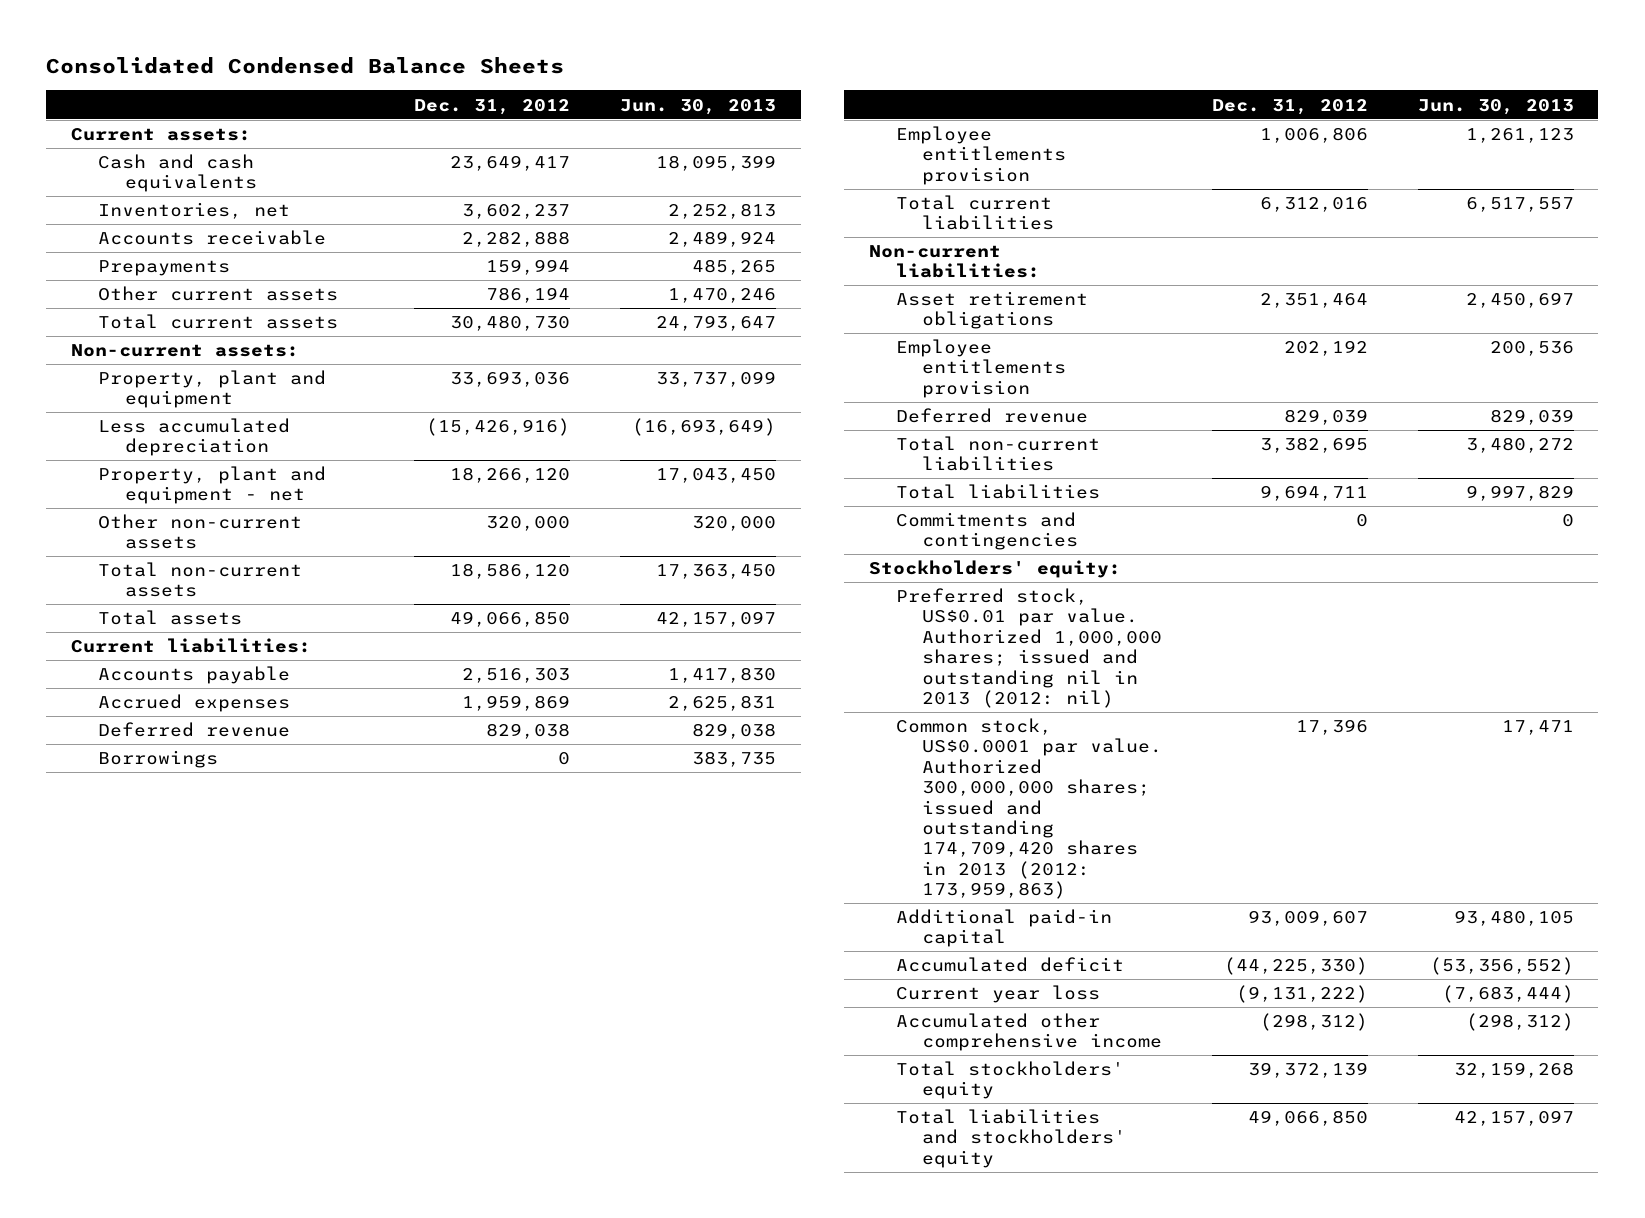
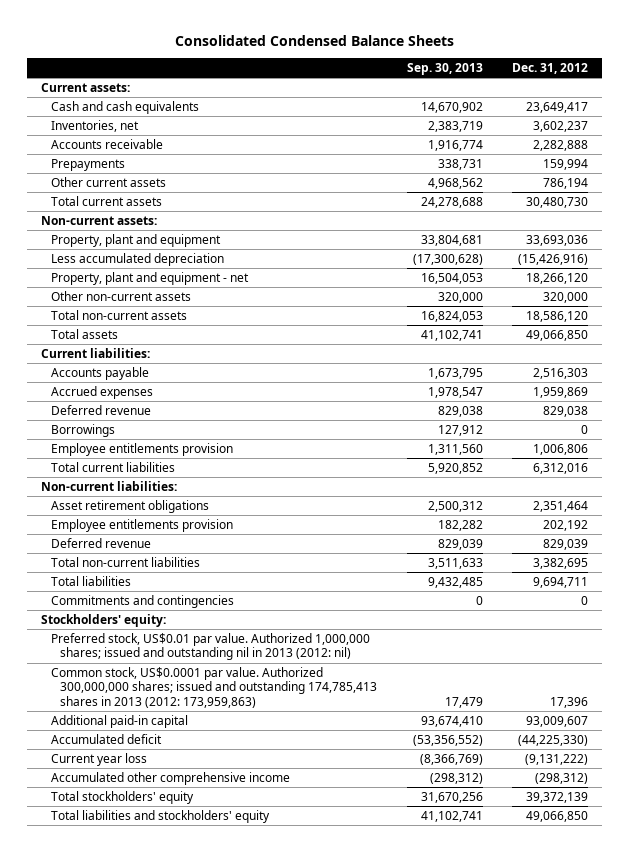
[620,98,777,115] Jun. 30, 2013 -> none
none -> [406,62,483,75] Sep. 30, 2013
[895,718,1163,900] Common stock, US$0.0001 par value. Authorized 300,000,000 shares; issued and outstanding 174,709,420 shares in 2013 (2012: 173,959,863) -> [50,667,378,708] Common stock, US$0.0001 par value. Authorized 300,000,000 shares; issued and outstanding 174,785,413 shares in 2013 (2012: 173,959,863)

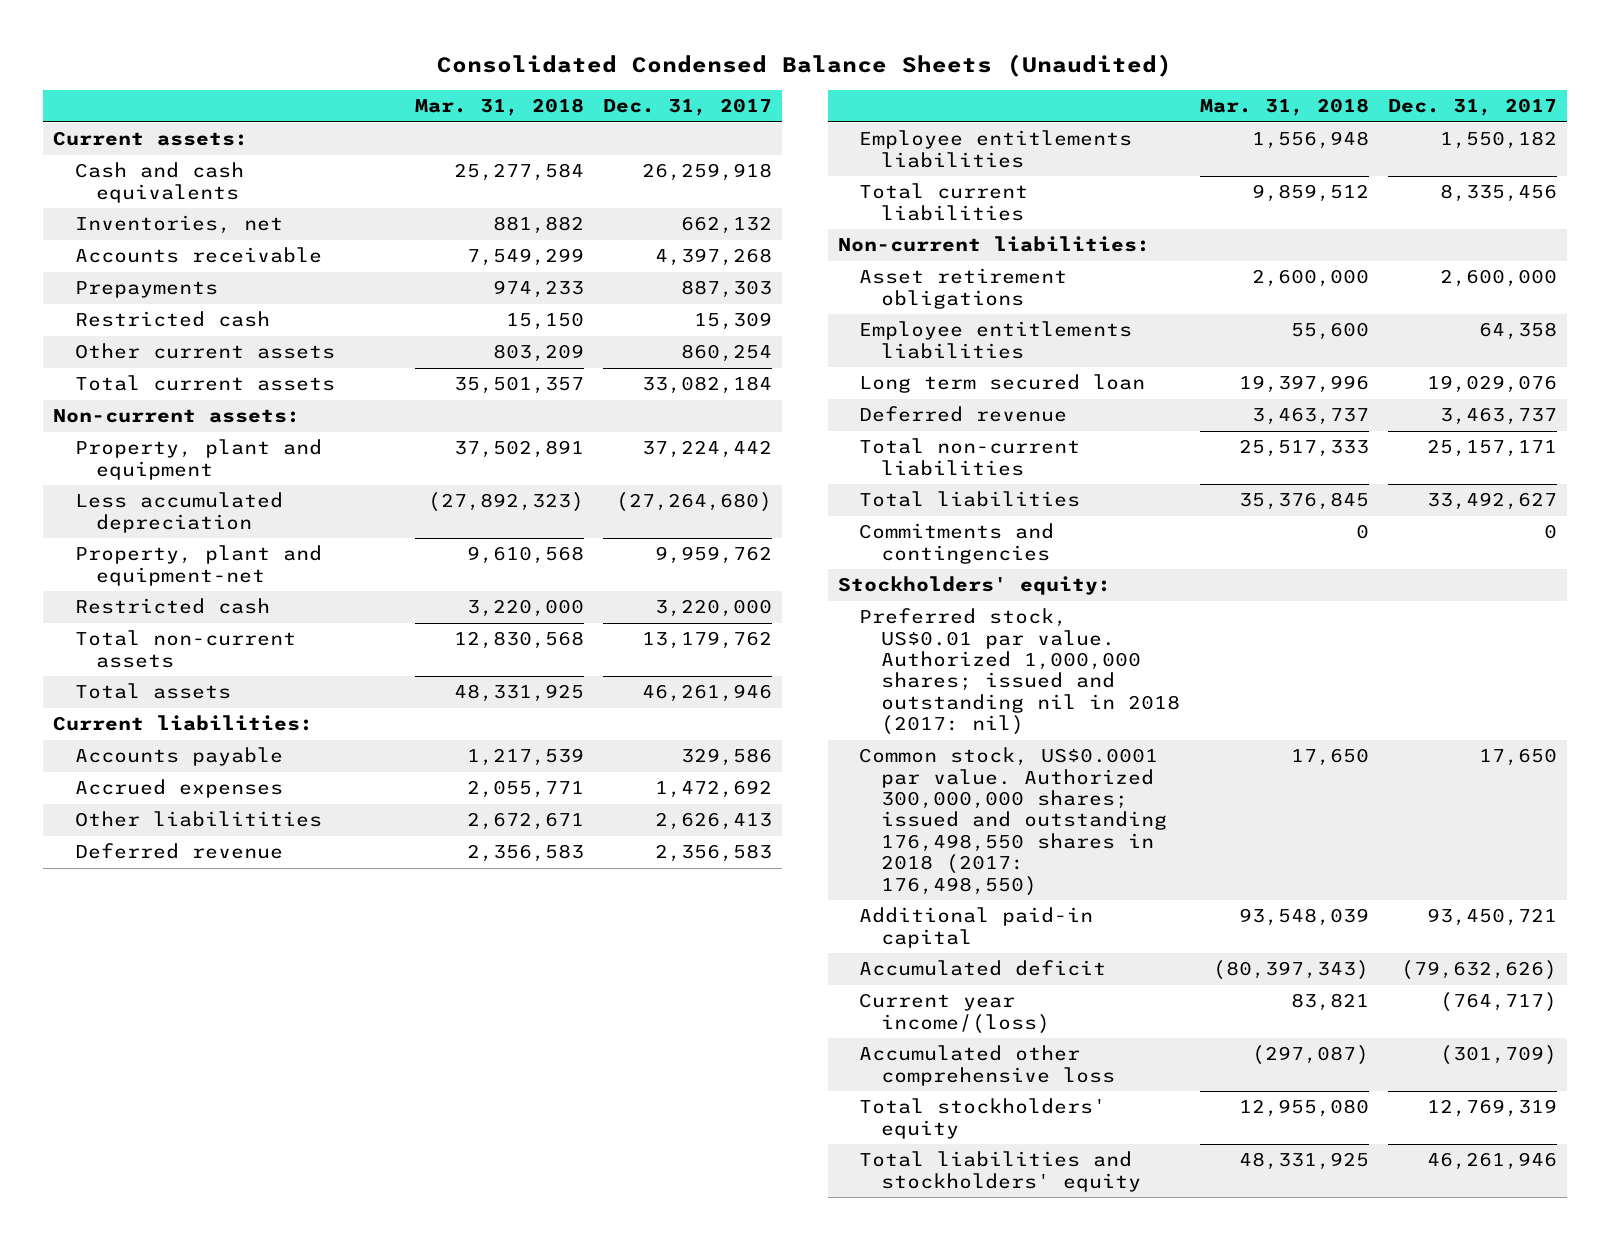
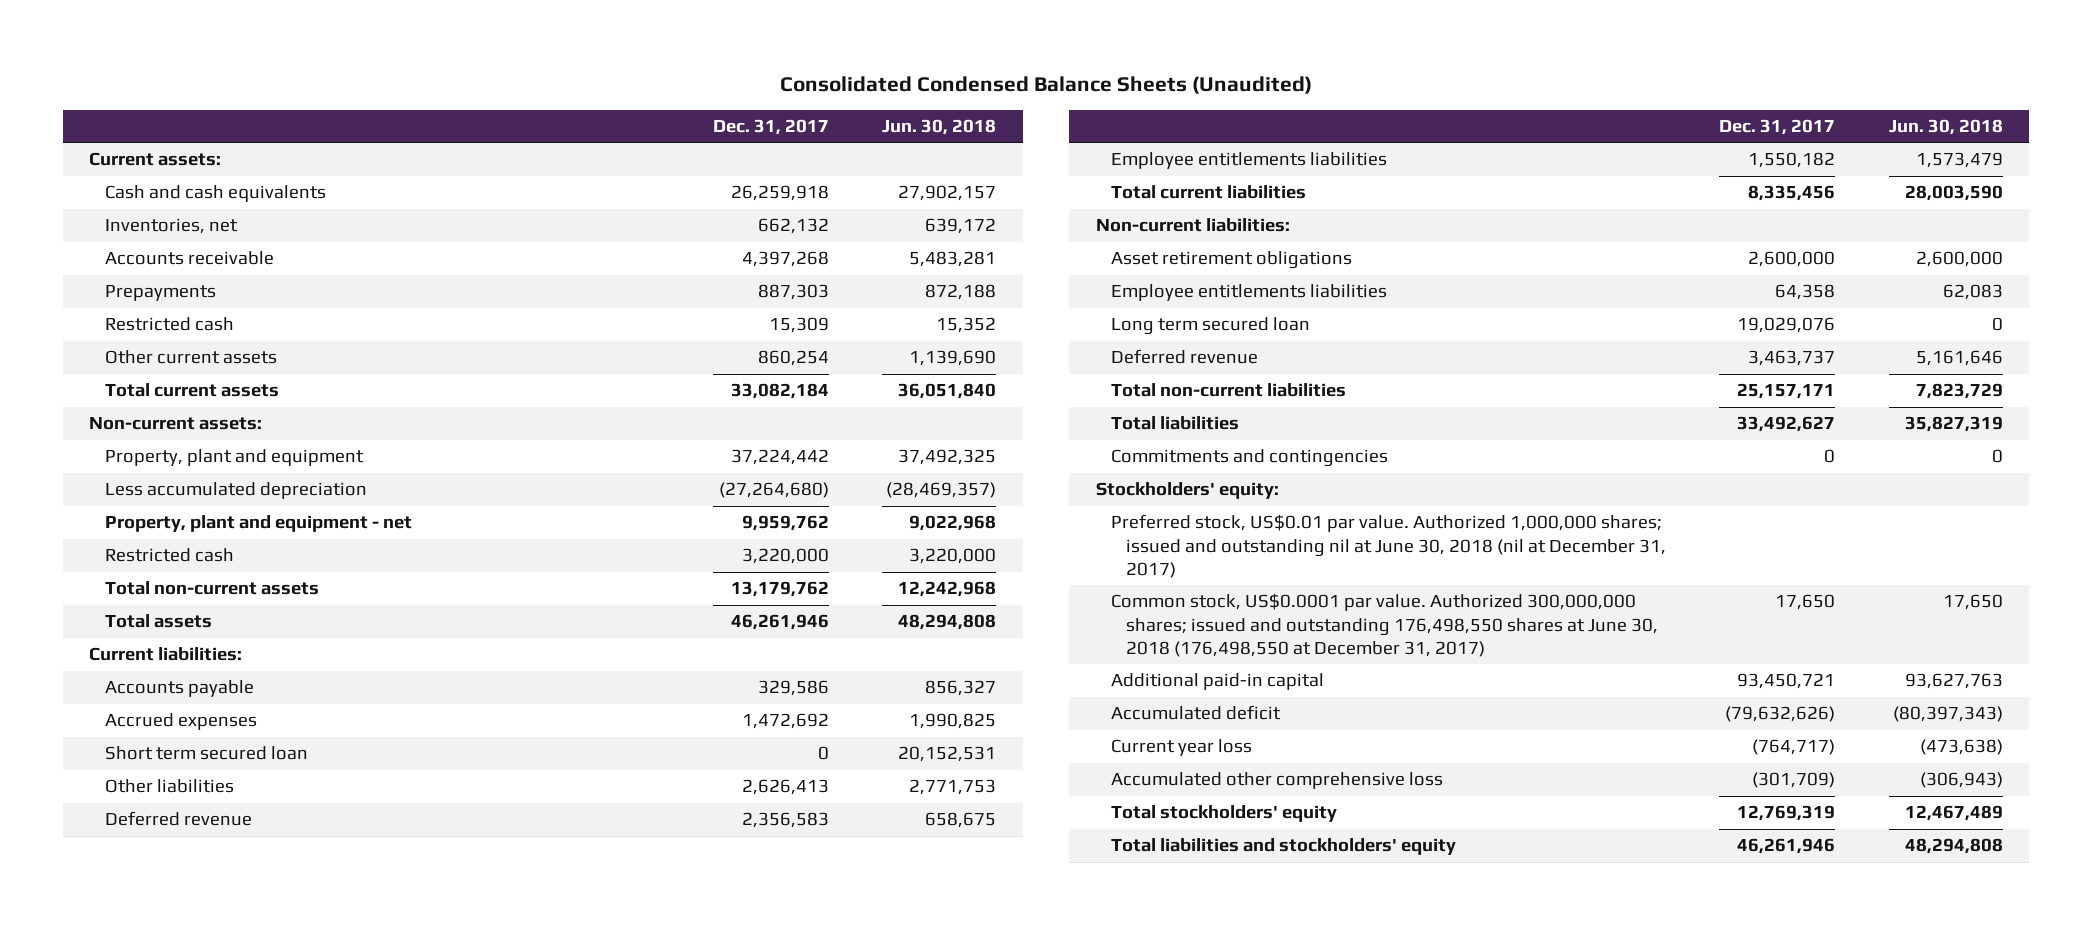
[414,98,584,117] Mar. 31, 2018 -> none
none -> [882,119,997,136] Jun. 30, 2018
[74,545,322,586] Property, plant and equipment-net -> [104,515,412,533] Property, plant and equipment - net
none -> [104,746,308,761] Short term secured loan
[74,811,322,828] Other liabilitities -> [104,779,234,794] Other liabilities
[859,608,1181,736] Preferred stock, US$0.01 par value. Authorized 1,000,000 shares; issued and outstanding nil in 2018 (2017: nil) -> [1110,514,1667,578] Preferred stock, US$0.01 par value. Authorized 1,000,000 shares; issued and outstanding nil at June 30, 2018 (nil at December 31, 2017)
[859,747,1168,896] Common stock, US$0.0001 par value. Authorized 300,000,000 shares; issued and outstanding 176,498,550 shares in 2018 (2017: 176,498,550) -> [1110,593,1659,657] Common stock, US$0.0001 par value. Authorized 300,000,000 shares; issued and outstanding 176,498,550 shares at June 30, 2018 (176,498,550 at December 31, 2017)
[859,993,1051,1034] Current year income/(loss) -> [1110,739,1252,757] Current year loss

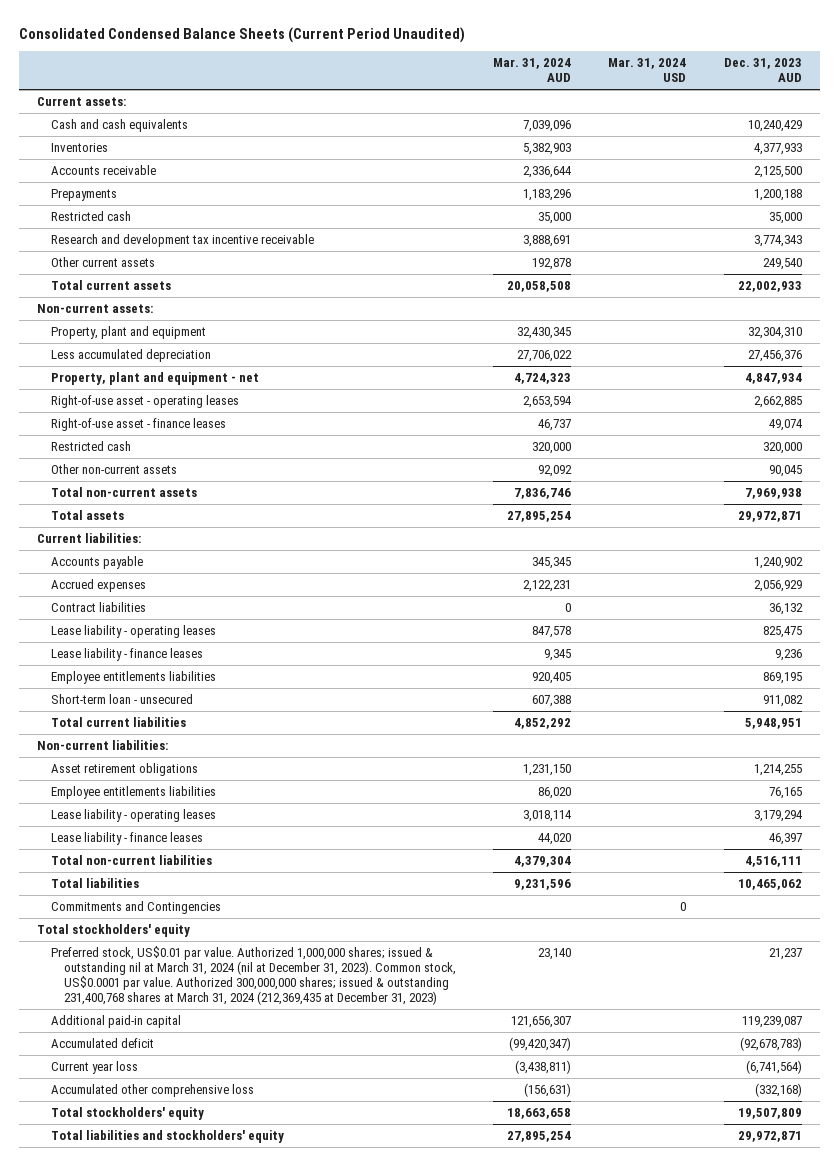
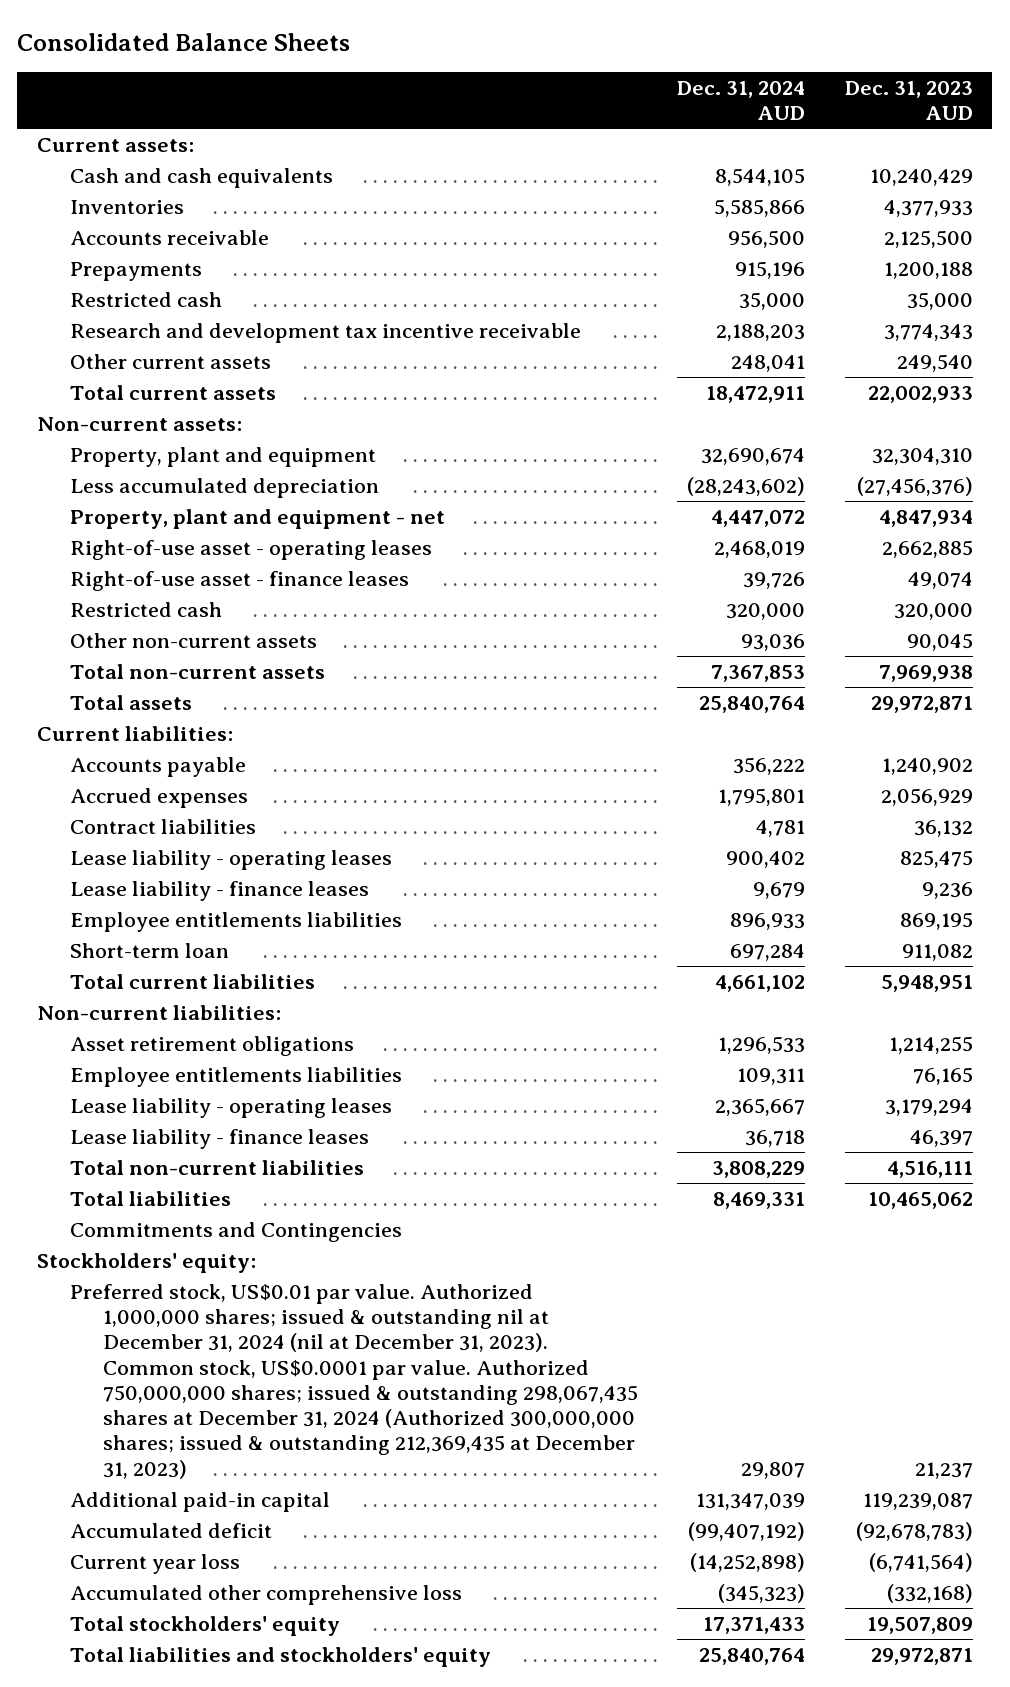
[18,26,465,43] Consolidated Condensed Balance Sheets (Current Period Unaudited) -> [17,32,351,51] Consolidated Balance Sheets
[493,58,572,83] Mar. 31, 2024 AUD -> none
[608,58,687,83] Mar. 31, 2024 USD -> none
none -> [677,81,806,121] Dec. 31, 2024 AUD
[747,349,802,362] 27,456,376 -> [856,476,973,496] (27,456,376)
[50,693,193,704] Short-term loan - unsecured -> [70,942,230,958] Short-term loan
[37,923,191,937] Total stockholders' equity -> [37,1252,257,1273] Stockholders' equity:
[50,945,456,1006] Preferred stock, US$0.01 par value. Authorized 1,000,000 shares; issued & outstanding nil at March 31, 2024 (nil at December 31, 2023). Common stock, US$0.0001 par value. Authorized 300,000,000 shares; issued & outstanding 231,400,768 shares at March 31, 2024 (212,369,435 at December 31, 2023) -> [70,1283,639,1479] Preferred stock, US$0.01 par value. Authorized 1,000,000 shares; issued & outstanding nil at December 31, 2024 (nil at December 31, 2023). Common stock, US$0.0001 par value. Authorized 750,000,000 shares; issued & outstanding 298,067,435 shares at December 31, 2024 (Authorized 300,000,000 shares; issued & outstanding 212,369,435 at December 31, 2023)

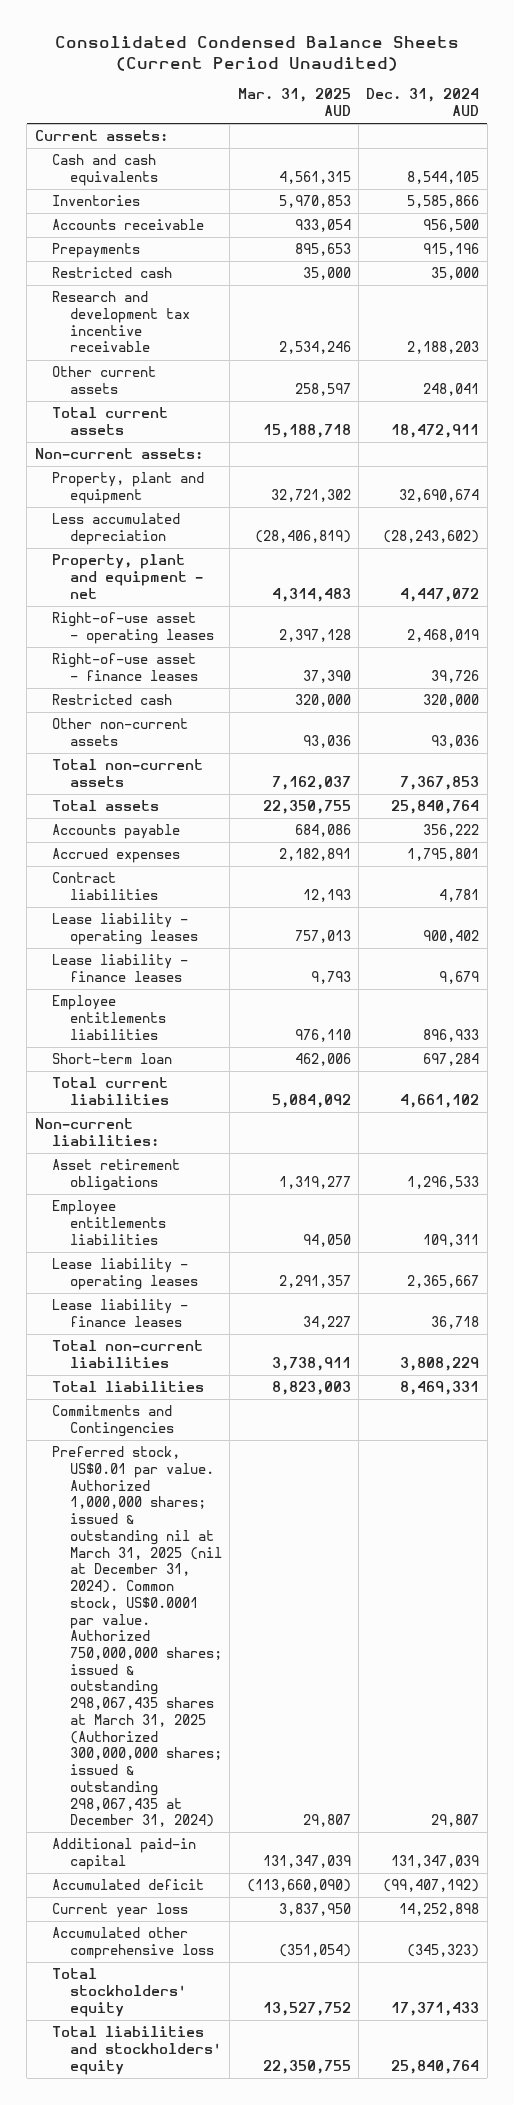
[17,32,351,51] Consolidated Balance Sheets -> [54,35,459,71] Consolidated Condensed Balance Sheets (Current Period Unaudited)
[844,81,973,121] Dec. 31, 2023 AUD -> none
none -> [237,88,351,117] Mar. 31, 2025 AUD
[37,725,234,741] Current liabilities: -> none
[37,1252,257,1273] Stockholders' equity: -> none
[70,1283,639,1479] Preferred stock, US$0.01 par value. Authorized 1,000,000 shares; issued & outstanding nil at December 31, 2024 (nil at December 31, 2023). Common stock, US$0.0001 par value. Authorized 750,000,000 shares; issued & outstanding 298,067,435 shares at December 31, 2024 (Authorized 300,000,000 shares; issued & outstanding 212,369,435 at December 31, 2023) -> [52,1446,223,1828] Preferred stock, US$0.01 par value. Authorized 1,000,000 shares; issued & outstanding nil at March 31, 2025 (nil at December 31, 2024). Common stock, US$0.0001 par value. Authorized 750,000,000 shares; issued & outstanding 298,067,435 shares at March 31, 2025 (Authorized 300,000,000 shares; issued & outstanding 298,067,435 at December 31, 2024)
[690,1552,806,1572] (14,252,898) -> [399,1903,480,1917] 14,252,898

